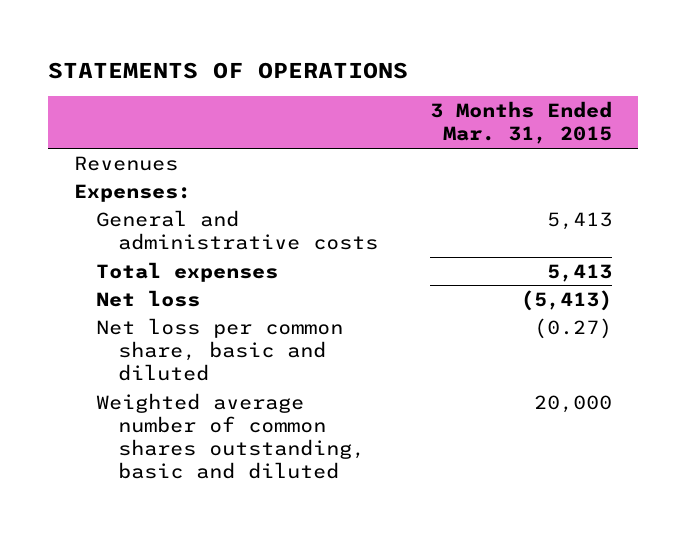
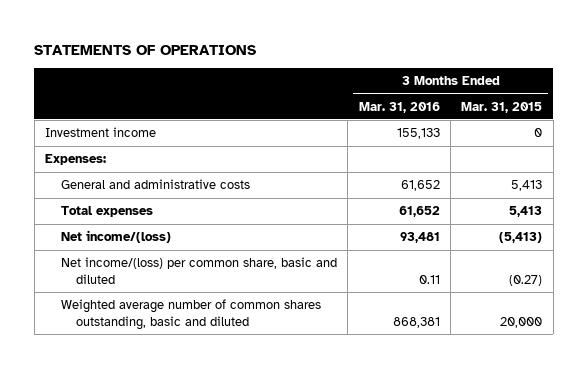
none -> [358,101,440,113] Mar. 31, 2016
[74,155,179,171] Revenues -> none
none -> [45,127,157,138] Investment income
[96,289,201,307] Net loss -> [60,230,171,244] Net income/(loss)
[96,317,344,382] Net loss per common share, basic and diluted -> [60,257,337,285] Net income/(loss) per common share, basic and diluted

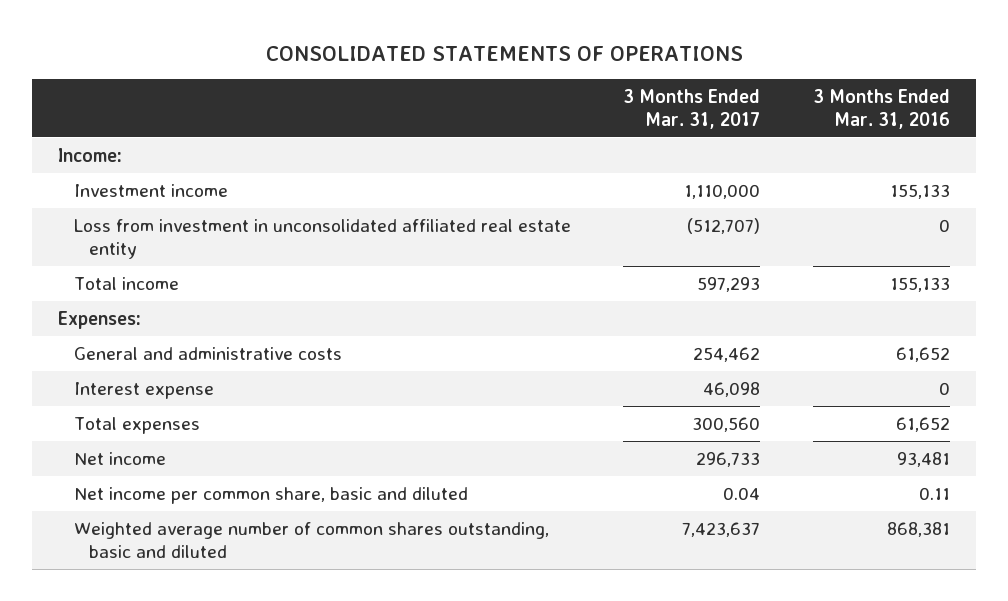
[34,44,257,55] STATEMENTS OF OPERATIONS -> [265,45,743,61] CONSOLIDATED STATEMENTS OF OPERATIONS
[461,101,543,113] Mar. 31, 2015 -> none
none -> [623,89,761,130] 3 Months Ended Mar. 31, 2017
none -> [57,147,122,162] Income:
none -> [73,218,571,259] Loss from investment in unconsolidated affiliated real estate entity
none -> [73,276,179,290] Total income
none -> [73,381,214,399] Interest expense
[60,230,171,244] Net income/(loss) -> [73,451,166,465] Net income
[60,257,337,285] Net income/(loss) per common share, basic and diluted -> [73,486,468,504] Net income per common share, basic and diluted

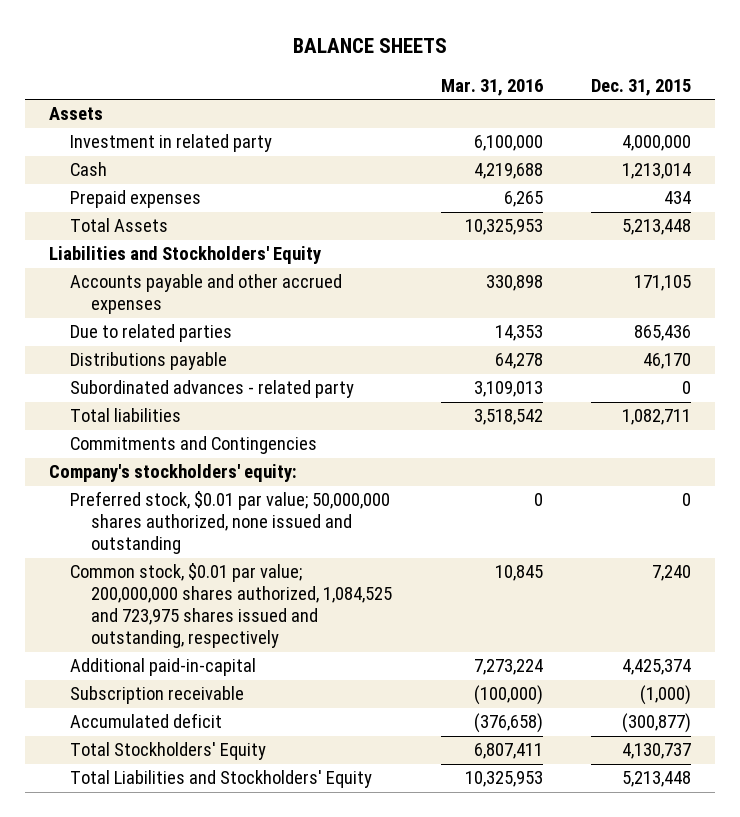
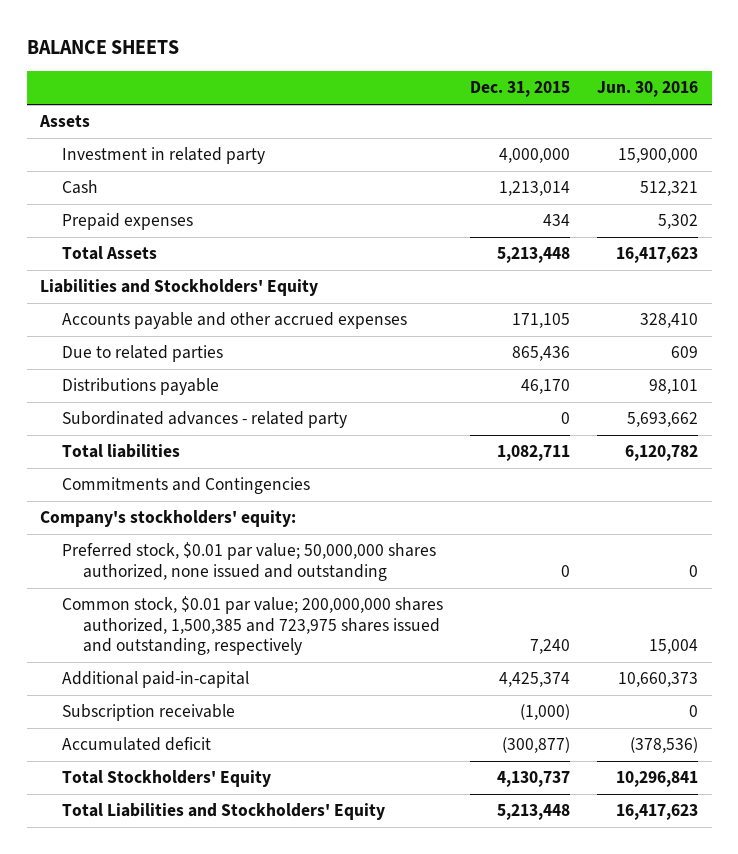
[440,78,543,96] Mar. 31, 2016 -> none
none -> [597,81,699,98] Jun. 30, 2016
[70,563,393,649] Common stock, $0.01 par value; 200,000,000 shares authorized, 1,084,525 and 723,975 shares issued and outstanding, respectively -> [61,596,443,655] Common stock, $0.01 par value; 200,000,000 shares authorized, 1,500,385 and 723,975 shares issued and outstanding, respectively

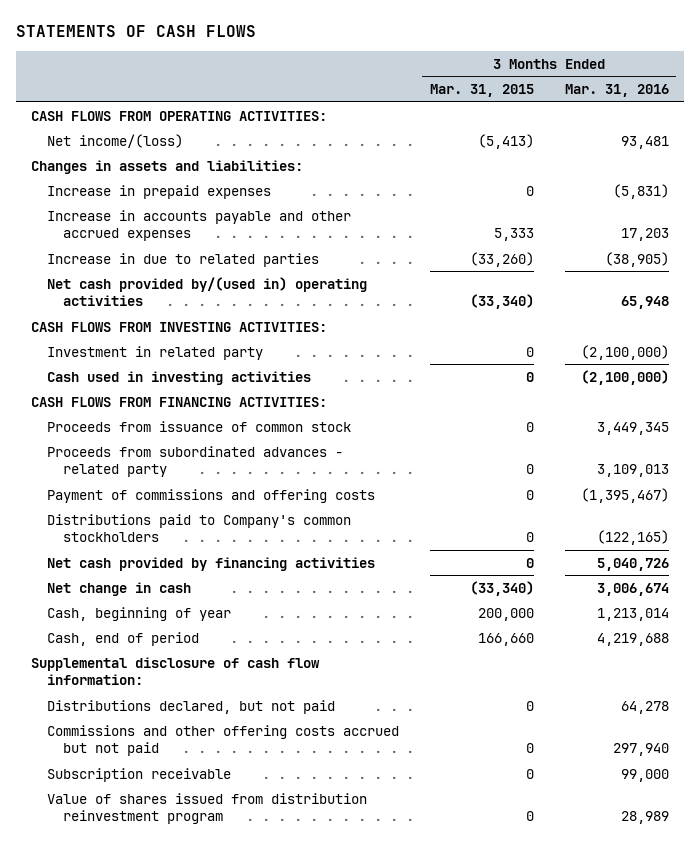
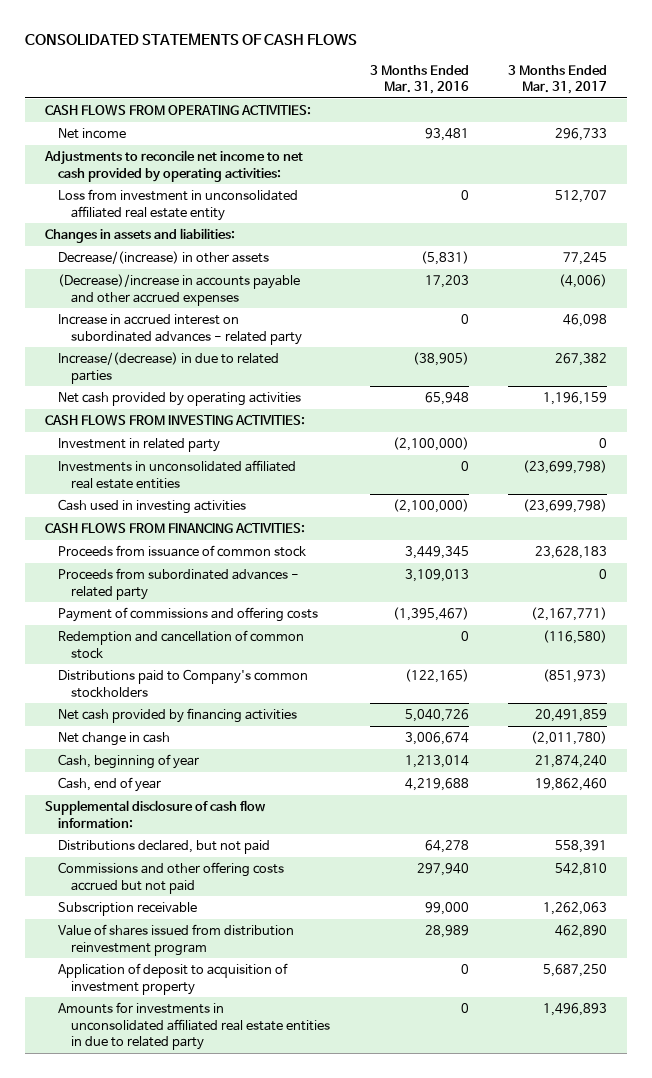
[15,25,256,38] STATEMENTS OF CASH FLOWS -> [25,33,358,46] CONSOLIDATED STATEMENTS OF CASH FLOWS
[429,84,534,98] Mar. 31, 2015 -> none
none -> [508,64,608,95] 3 Months Ended Mar. 31, 2017
[46,133,183,148] Net income/(loss) -> [58,128,127,140] Net income
none -> [43,150,303,182] Adjustments to reconcile net income to net cash provided by operating activities:
none -> [58,189,299,221] Loss from investment in unconsolidated affiliated real estate entity
[46,184,271,199] Increase in prepaid expenses -> [58,251,270,265] Decrease/(increase) in other assets
[46,209,351,242] Increase in accounts payable and other accrued expenses -> [58,274,301,306] (Decrease)/increase in accounts payable and other accrued expenses
none -> [58,314,303,345] Increase in accrued interest on subordinated advances - related party
[46,252,319,267] Increase in due to related parties -> [58,352,280,384] Increase/(decrease) in due to related parties
[46,276,367,307] Net cash provided by/(used in) operating activities -> [58,392,302,407] Net cash provided by operating activities
none -> [58,460,297,489] Investments in unconsolidated affiliated real estate entities
none -> [58,630,305,659] Redemption and cancellation of common stock
[46,631,199,646] Cash, end of period -> [58,777,162,793] Cash, end of year
none -> [58,963,289,995] Application of deposit to acquisition of investment property
none -> [58,1002,331,1050] Amounts for investments in unconsolidated affiliated real estate entities in due to related party

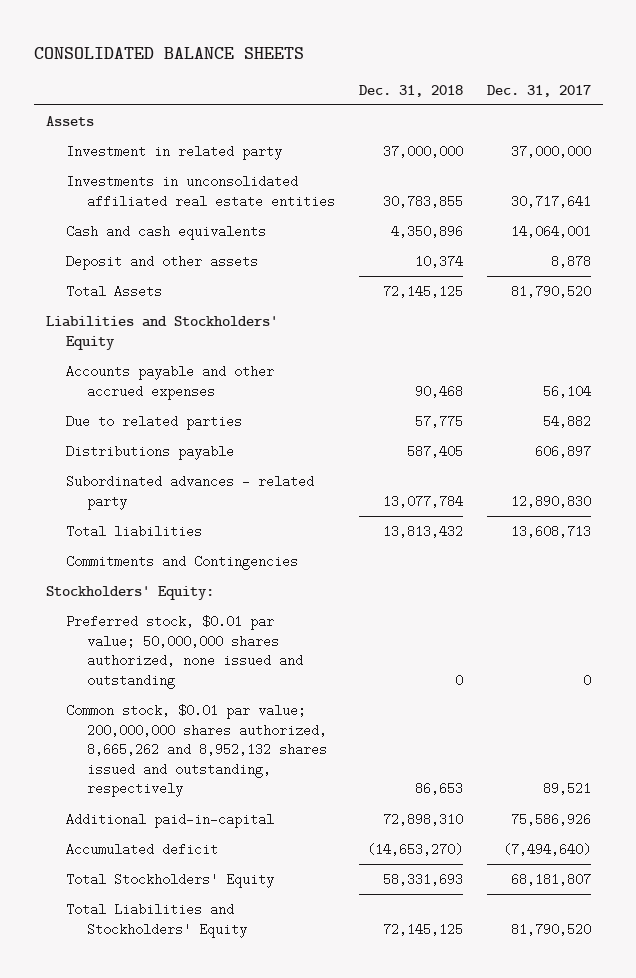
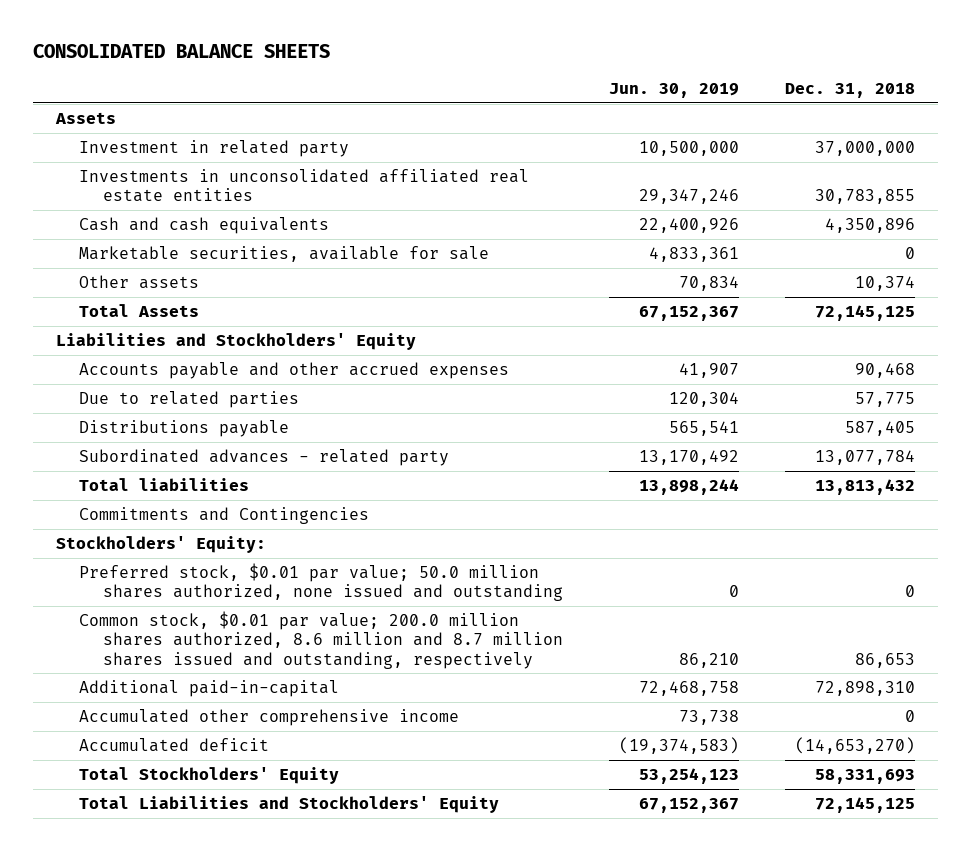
[486,84,591,97] Dec. 31, 2017 -> none
none -> [608,83,739,99] Jun. 30, 2019
none -> [79,246,490,263] Marketable securities, available for sale
[66,254,259,270] Deposit and other assets -> [79,275,200,290] Other assets
[66,614,303,689] Preferred stock, $0.01 par value; 50,000,000 shares authorized, none issued and outstanding -> [79,563,563,602] Preferred stock, $0.01 par value; 50.0 million shares authorized, none issued and outstanding
[66,703,327,798] Common stock, $0.01 par value; 200,000,000 shares authorized, 8,665,262 and 8,952,132 shares issued and outstanding, respectively -> [79,611,563,669] Common stock, $0.01 par value; 200.0 million shares authorized, 8.6 million and 8.7 million shares issued and outstanding, respectively
none -> [79,709,460,727] Accumulated other comprehensive income

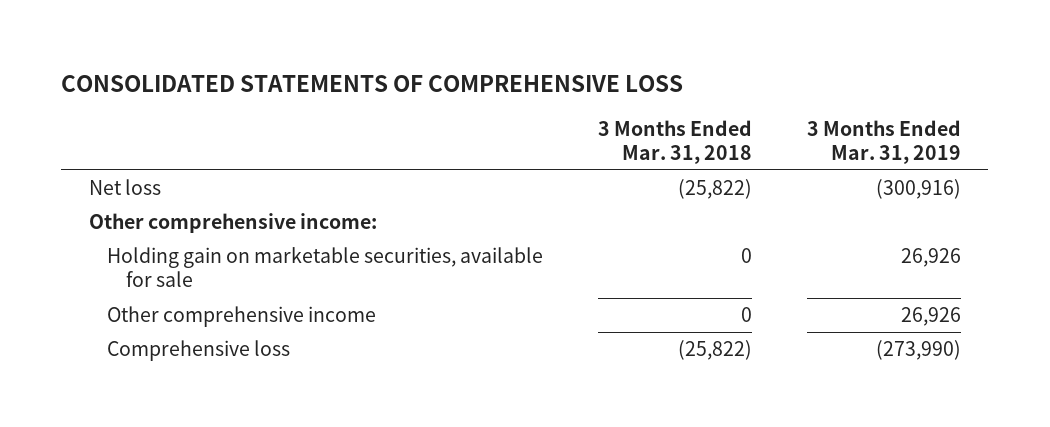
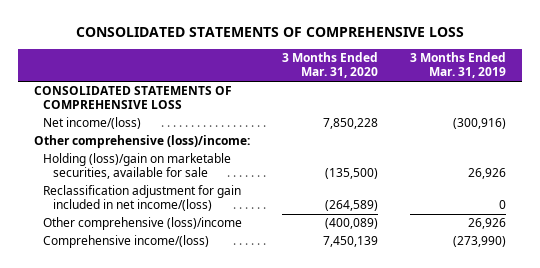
[597,119,752,164] 3 Months Ended Mar. 31, 2018 -> none
none -> [282,52,379,79] 3 Months Ended Mar. 31, 2020
none -> [33,86,232,110] CONSOLIDATED STATEMENTS OF COMPREHENSIVE LOSS
[88,179,161,196] Net loss -> [43,117,142,130] Net income/(loss)
[88,213,377,234] Other comprehensive income: -> [33,135,250,149] Other comprehensive (loss)/income:
[107,247,544,288] Holding gain on marketable securities, available for sale -> [43,153,232,180] Holding (loss)/gain on marketable securities, available for sale
none -> [43,185,242,212] Reclassification adjustment for gain included in net income/(loss)
[107,306,377,328] Other comprehensive income -> [43,217,243,231] Other comprehensive (loss)/income
[107,340,291,362] Comprehensive loss -> [43,235,210,249] Comprehensive income/(loss)

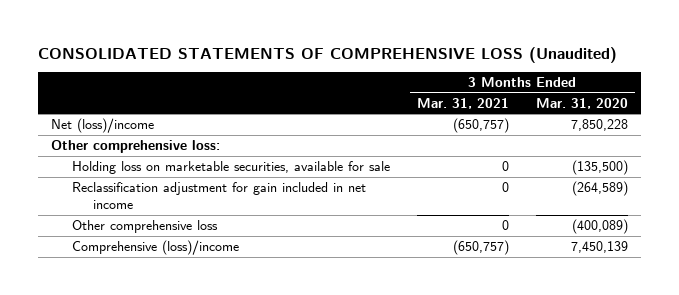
[76,26,465,37] CONSOLIDATED STATEMENTS OF COMPREHENSIVE LOSS -> [38,46,618,63] CONSOLIDATED STATEMENTS OF COMPREHENSIVE LOSS (Unaudited)
[410,52,507,79] 3 Months Ended Mar. 31, 2019 -> none
none -> [417,97,510,109] Mar. 31, 2021
[33,86,232,110] CONSOLIDATED STATEMENTS OF COMPREHENSIVE LOSS -> none
[43,117,142,130] Net income/(loss) -> [51,117,155,133] Net (loss)/income
[33,135,250,149] Other comprehensive (loss)/income: -> [51,139,221,153] Other comprehensive loss:
[43,153,232,180] Holding (loss)/gain on marketable securities, available for sale -> [72,160,391,174] Holding loss on marketable securities, available for sale
[43,185,242,212] Reclassification adjustment for gain included in net income/(loss) -> [72,181,367,210] Reclassification adjustment for gain included in net income
[43,217,243,231] Other comprehensive (loss)/income -> [72,219,219,233] Other comprehensive loss
[43,235,210,249] Comprehensive income/(loss) -> [72,239,240,255] Comprehensive (loss)/income

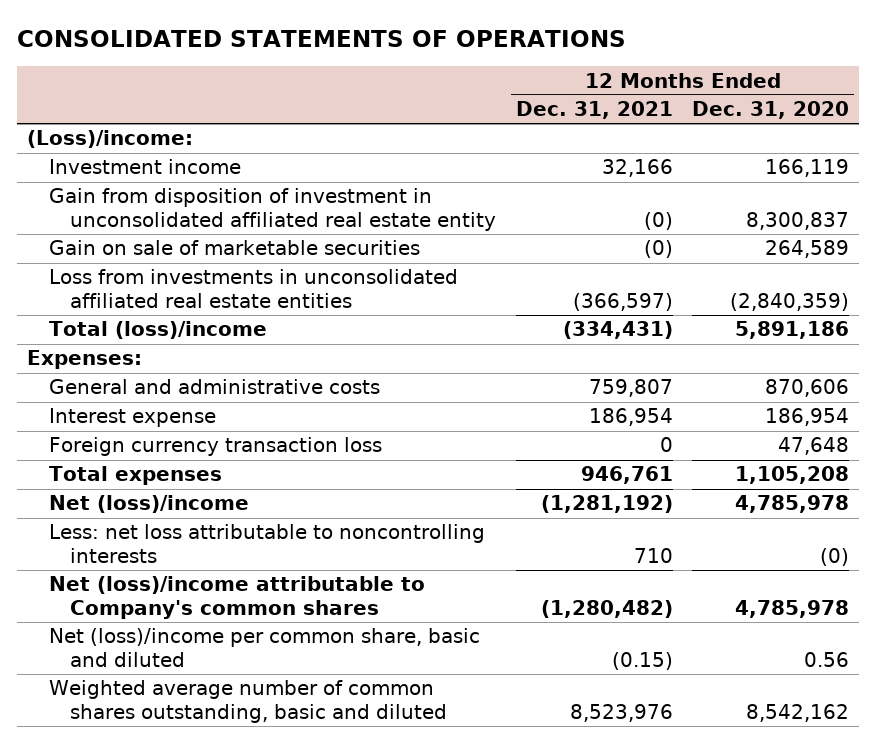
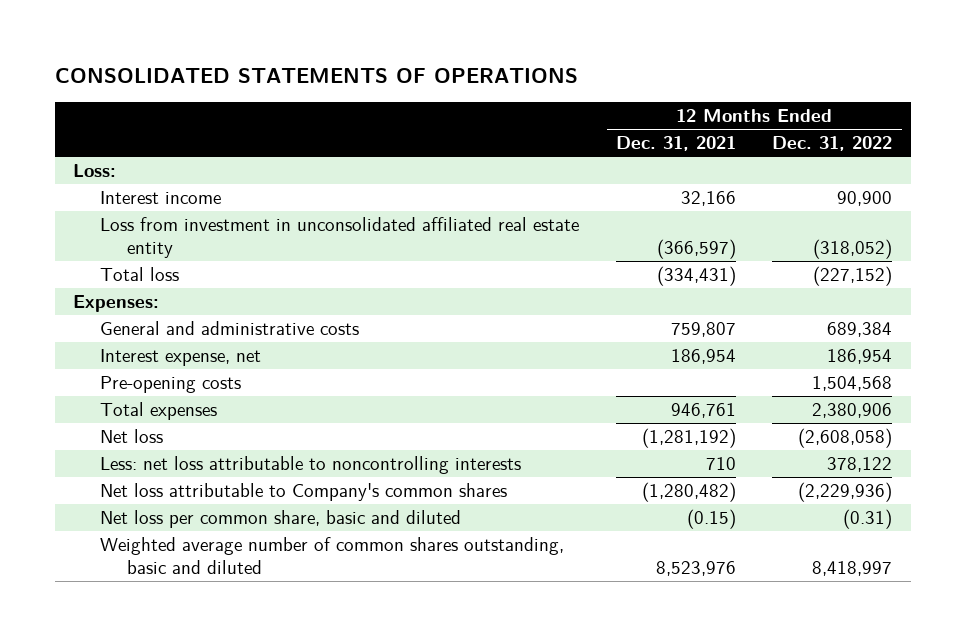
[692,101,850,120] Dec. 31, 2020 -> none
none -> [772,136,893,152] Dec. 31, 2022
[48,188,497,232] Gain from disposition of investment in unconsolidated affiliated real estate entity -> none
[48,240,420,256] Gain on sale of marketable securities -> none
[26,130,193,149] (Loss)/income: -> [73,164,117,178] Loss:
[48,159,241,175] Investment income -> [100,191,222,205] Interest income
[48,269,458,309] Loss from investments in unconsolidated affiliated real estate entities -> [100,217,580,258] Loss from investment in unconsolidated affiliated real estate entity
[48,321,267,340] Total (loss)/income -> [100,267,180,282] Total loss
[48,437,382,457] Foreign currency transaction loss -> none
[48,408,216,428] Interest expense -> [100,349,262,367] Interest expense, net
none -> [100,376,242,394] Pre-opening costs
[48,495,249,514] Net (loss)/income -> [100,429,164,444] Net loss
[48,576,425,620] Net (loss)/income attributable to Company's common shares -> [100,483,508,502] Net loss attributable to Company's common shares
[48,628,480,668] Net (loss)/income per common share, basic and diluted -> [100,510,462,529] Net loss per common share, basic and diluted

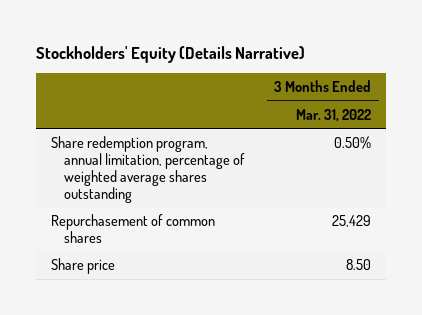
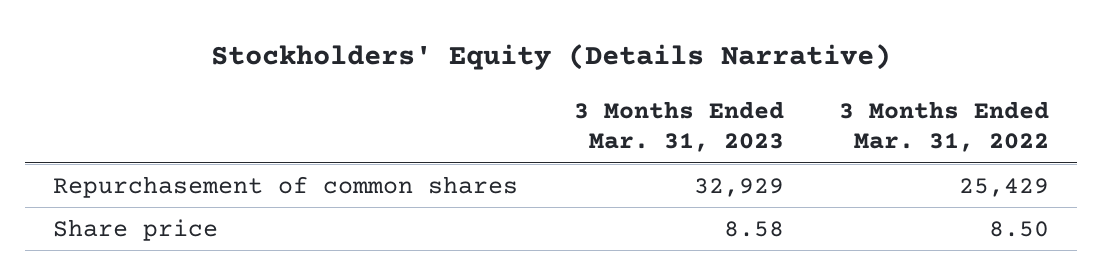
none -> [573,101,784,153] 3 Months Ended Mar. 31, 2023
[51,136,245,203] Share redemption program, annual limitation, percentage of weighted average shares outstanding -> none

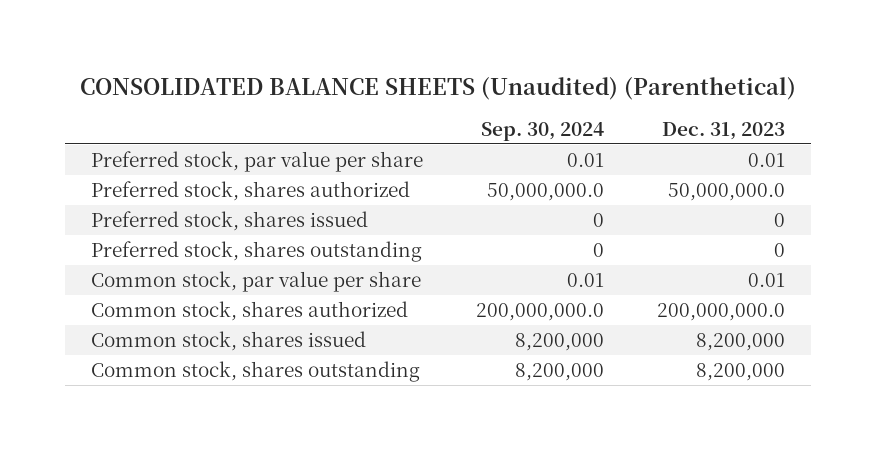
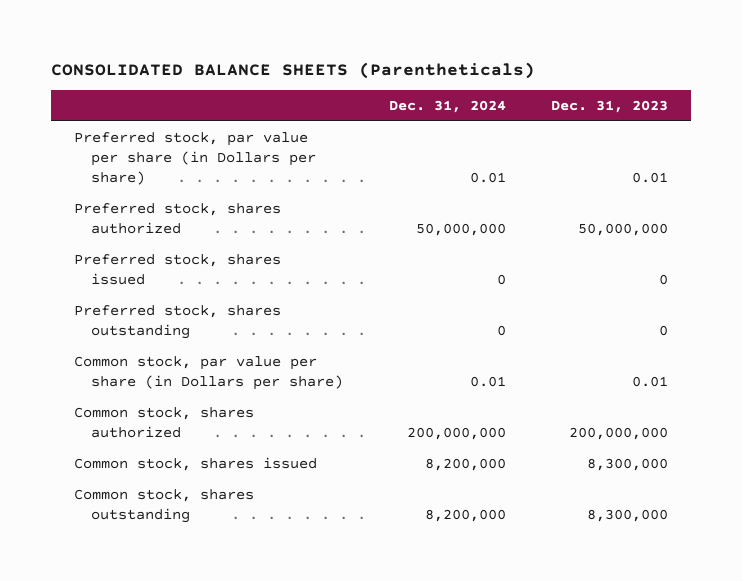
[80,77,797,101] CONSOLIDATED BALANCE SHEETS (Unaudited) (Parenthetical) -> [50,61,535,79] CONSOLIDATED BALANCE SHEETS (Parentheticals)
[481,122,605,142] Sep. 30, 2024 -> none
none -> [388,100,506,114] Dec. 31, 2024
[91,150,424,172] Preferred stock, par value per share -> [73,131,316,185] Preferred stock, par value per share (in Dollars per share)
[667,182,785,201] 50,000,000.0 -> [578,222,669,236] 50,000,000
[91,270,422,292] Common stock, par value per share -> [73,355,343,390] Common stock, par value per share (in Dollars per share)
[656,302,785,321] 200,000,000.0 -> [569,426,669,440] 200,000,000
[695,332,785,351] 8,200,000 -> [587,457,669,471] 8,300,000
[695,362,785,381] 8,200,000 -> [587,508,669,522] 8,300,000

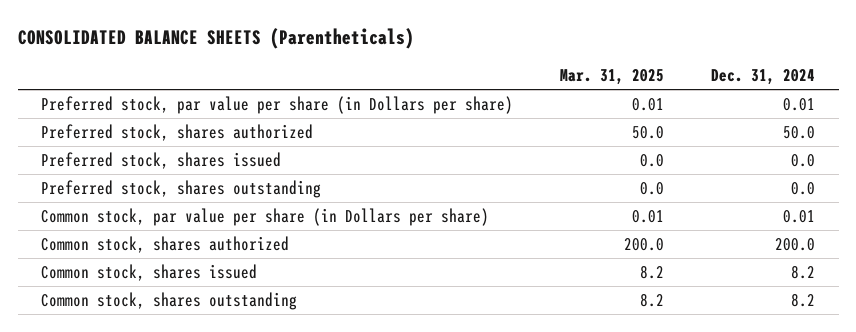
[551,100,669,114] Dec. 31, 2023 -> none
none -> [560,69,665,86] Mar. 31, 2025
[415,222,506,236] 50,000,000 -> [783,126,816,140] 50.0
[496,273,506,285] 0 -> [791,154,816,168] 0.0
[496,324,506,336] 0 -> [791,182,816,196] 0.0
[406,426,506,440] 200,000,000 -> [775,238,816,252] 200.0
[424,457,506,471] 8,200,000 -> [791,265,816,280] 8.2
[424,508,506,522] 8,200,000 -> [791,293,816,308] 8.2

